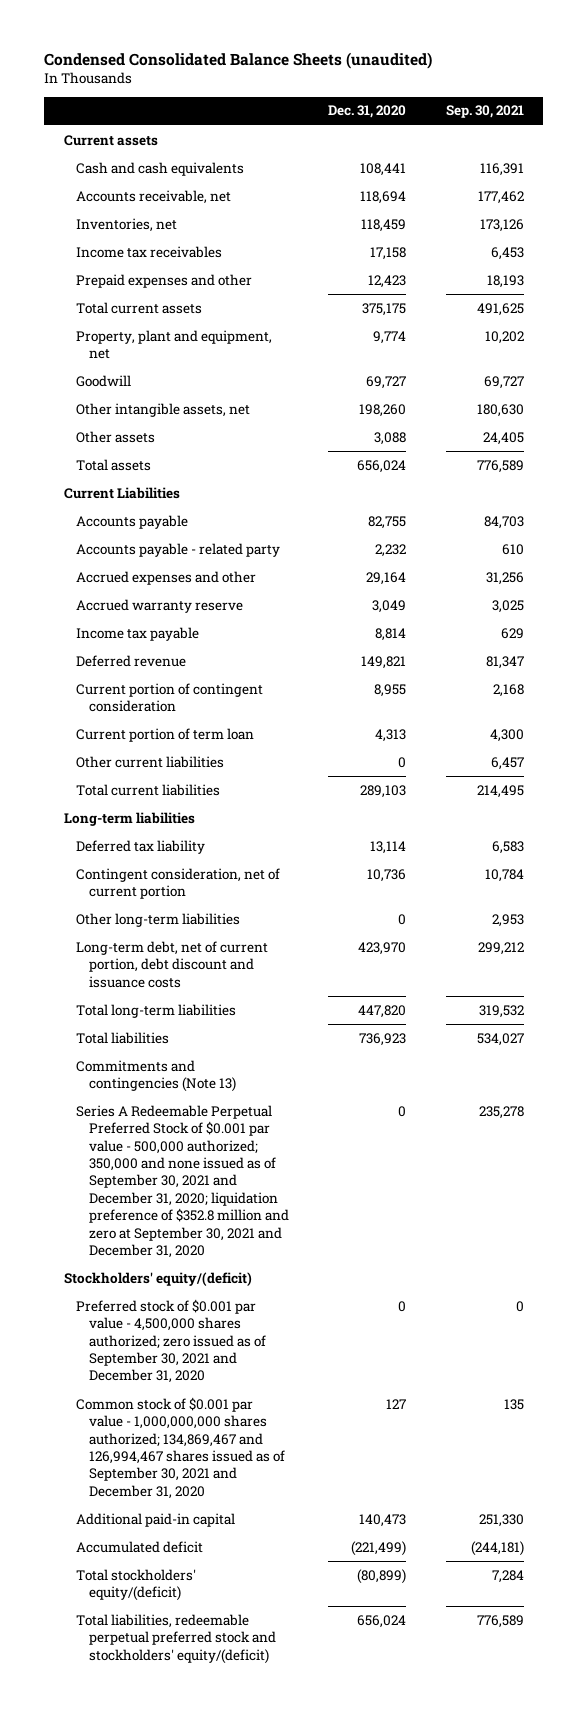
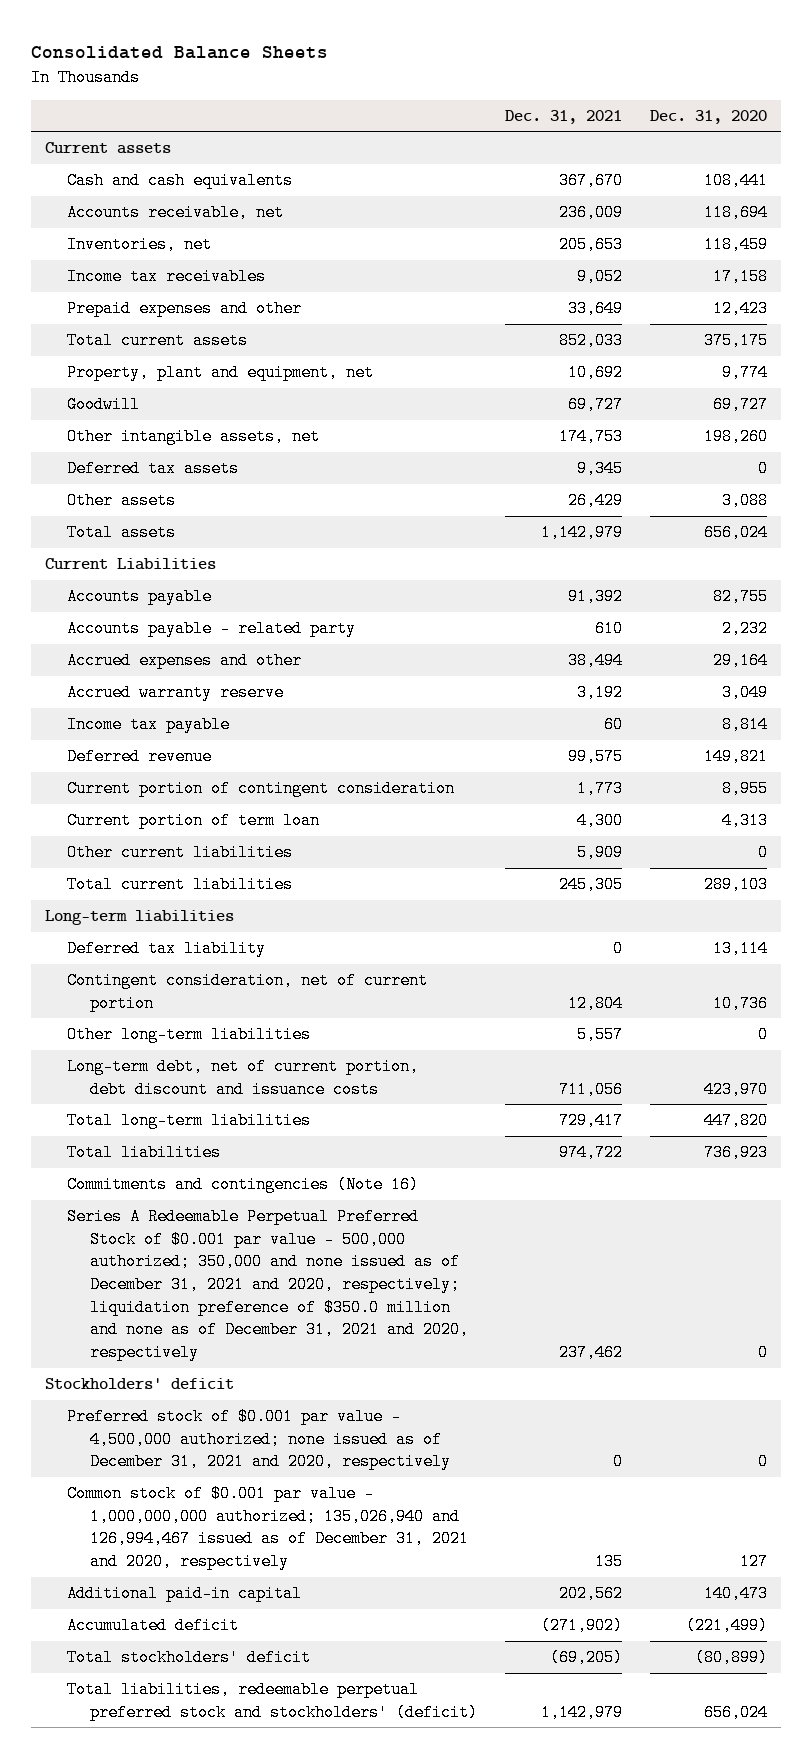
[44,52,433,70] Condensed Consolidated Balance Sheets (unaudited) -> [31,46,329,60] Consolidated Balance Sheets
[445,105,524,119] Sep. 30, 2021 -> none
none -> [504,109,622,124] Dec. 31, 2021
none -> [67,460,240,478] Deferred tax assets
[76,1059,236,1093] Commitments and contingencies (Note 13) -> [67,1176,420,1194] Commitments and contingencies (Note 16)
[76,1104,289,1259] Series A Redeemable Perpetual Preferred Stock of $0.001 par value - 500,000 authorized; 350,000 and none issued as of September 30, 2021 and December 31, 2020; liquidation preference of $352.8 million and zero at September 30, 2021 and December 31, 2020 -> [67,1208,469,1361] Series A Redeemable Perpetual Preferred Stock of $0.001 par value - 500,000 authorized; 350,000 and none issued as of December 31, 2021 and 2020, respectively; liquidation preference of $350.0 million and none as of December 31, 2021 and 2020, respectively
[63,1271,252,1286] Stockholders' equity/(deficit) -> [45,1378,235,1390] Stockholders' deficit
[76,1298,266,1384] Preferred stock of $0.001 par value - 4,500,000 shares authorized; zero issued as of September 30, 2021 and December 31, 2020 -> [67,1408,451,1471] Preferred stock of $0.001 par value - 4,500,000 authorized; none issued as of December 31, 2021 and 2020, respectively
[76,1396,285,1499] Common stock of $0.001 par value - 1,000,000,000 shares authorized; 134,869,467 and 126,994,467 shares issued as of September 30, 2021 and December 31, 2020 -> [67,1485,469,1571] Common stock of $0.001 par value - 1,000,000,000 authorized; 135,026,940 and 126,994,467 issued as of December 31, 2021 and 2020, respectively
[76,1568,197,1602] Total stockholders' equity/(deficit) -> [67,1649,312,1667] Total stockholders' deficit
[76,1613,276,1664] Total liabilities, redeemable perpetual preferred stock and stockholders' equity/(deficit) -> [67,1681,478,1721] Total liabilities, redeemable perpetual preferred stock and stockholders' (deficit)

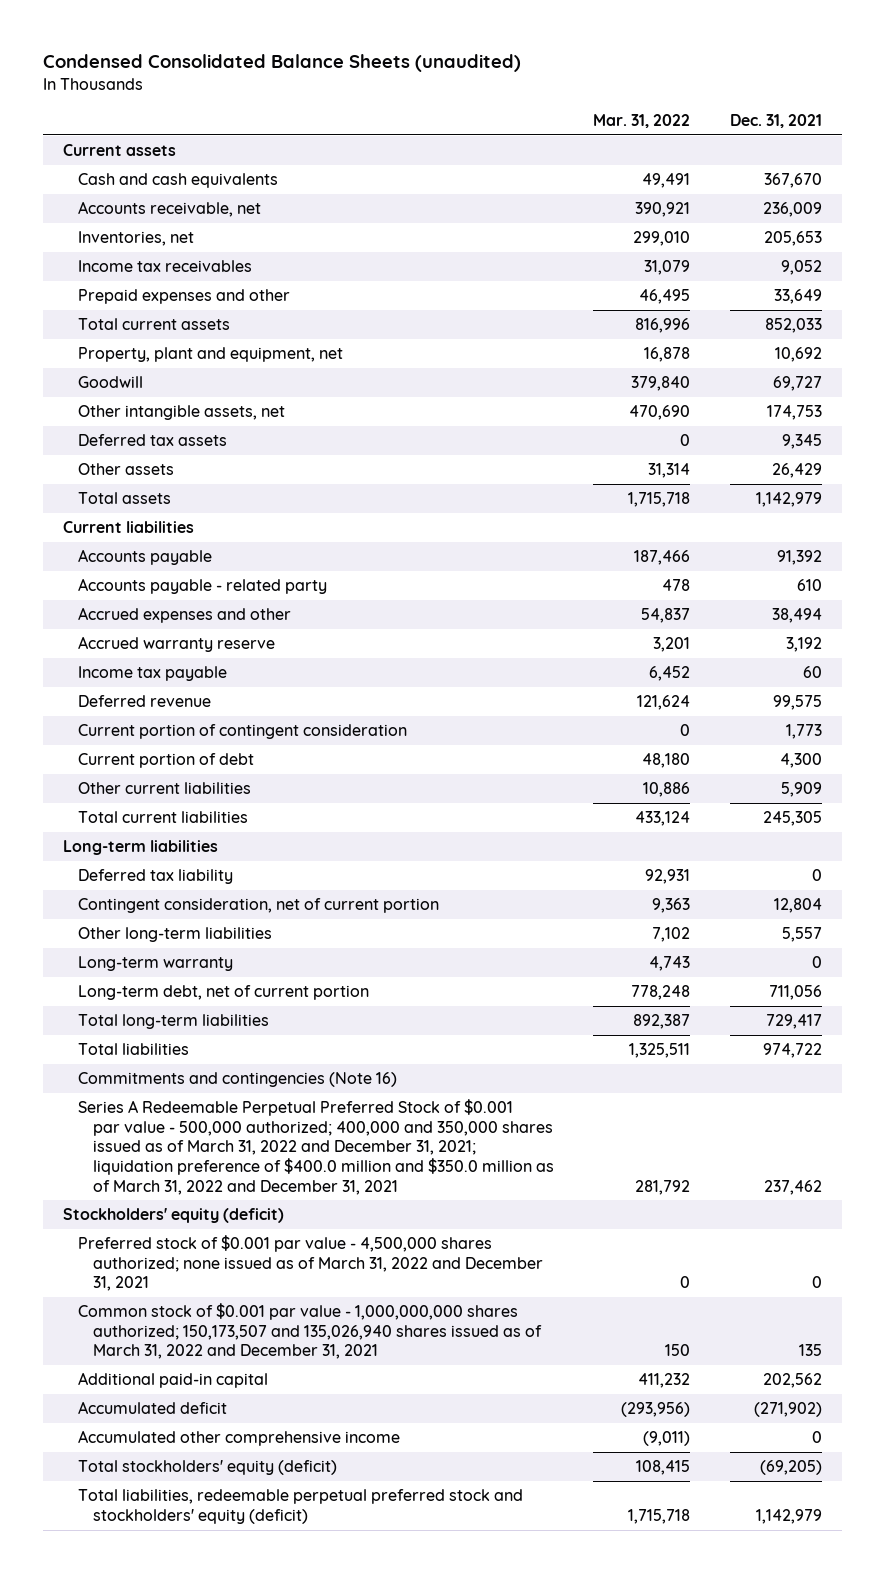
[31,46,329,60] Consolidated Balance Sheets -> [43,54,522,73] Condensed Consolidated Balance Sheets (unaudited)
[649,109,767,124] Dec. 31, 2020 -> none
none -> [593,113,691,128] Mar. 31, 2022
[45,558,217,571] Current Liabilities -> [62,521,194,534] Current liabilities
[67,812,321,830] Current portion of term loan -> [77,753,254,769] Current portion of debt
none -> [77,956,233,972] Long-term warranty
[67,1058,420,1098] Long-term debt, net of current portion, debt discount and issuance costs -> [77,985,369,1001] Long-term debt, net of current portion
[67,1208,469,1361] Series A Redeemable Perpetual Preferred Stock of $0.001 par value - 500,000 authorized; 350,000 and none issued as of December 31, 2021 and 2020, respectively; liquidation preference of $350.0 million and none as of December 31, 2021 and 2020, respectively -> [77,1099,554,1195] Series A Redeemable Perpetual Preferred Stock of $0.001 par value - 500,000 authorized; 400,000 and 350,000 shares issued as of March 31, 2022 and December 31, 2021; liquidation preference of $400.0 million and $350.0 million as of March 31, 2022 and December 31, 2021
[45,1378,235,1390] Stockholders' deficit -> [62,1208,284,1224] Stockholders' equity (deficit)
[67,1408,451,1471] Preferred stock of $0.001 par value - 4,500,000 authorized; none issued as of December 31, 2021 and 2020, respectively -> [77,1235,543,1292] Preferred stock of $0.001 par value - 4,500,000 shares authorized; none issued as of March 31, 2022 and December 31, 2021
[67,1485,469,1571] Common stock of $0.001 par value - 1,000,000,000 authorized; 135,026,940 and 126,994,467 issued as of December 31, 2021 and 2020, respectively -> [77,1303,542,1360] Common stock of $0.001 par value - 1,000,000,000 shares authorized; 150,173,507 and 135,026,940 shares issued as of March 31, 2022 and December 31, 2021
none -> [77,1430,400,1447] Accumulated other comprehensive income
[67,1649,312,1667] Total stockholders' deficit -> [77,1460,337,1476] Total stockholders' equity (deficit)
[67,1681,478,1721] Total liabilities, redeemable perpetual preferred stock and stockholders' (deficit) -> [77,1489,523,1524] Total liabilities, redeemable perpetual preferred stock and stockholders' equity (deficit)

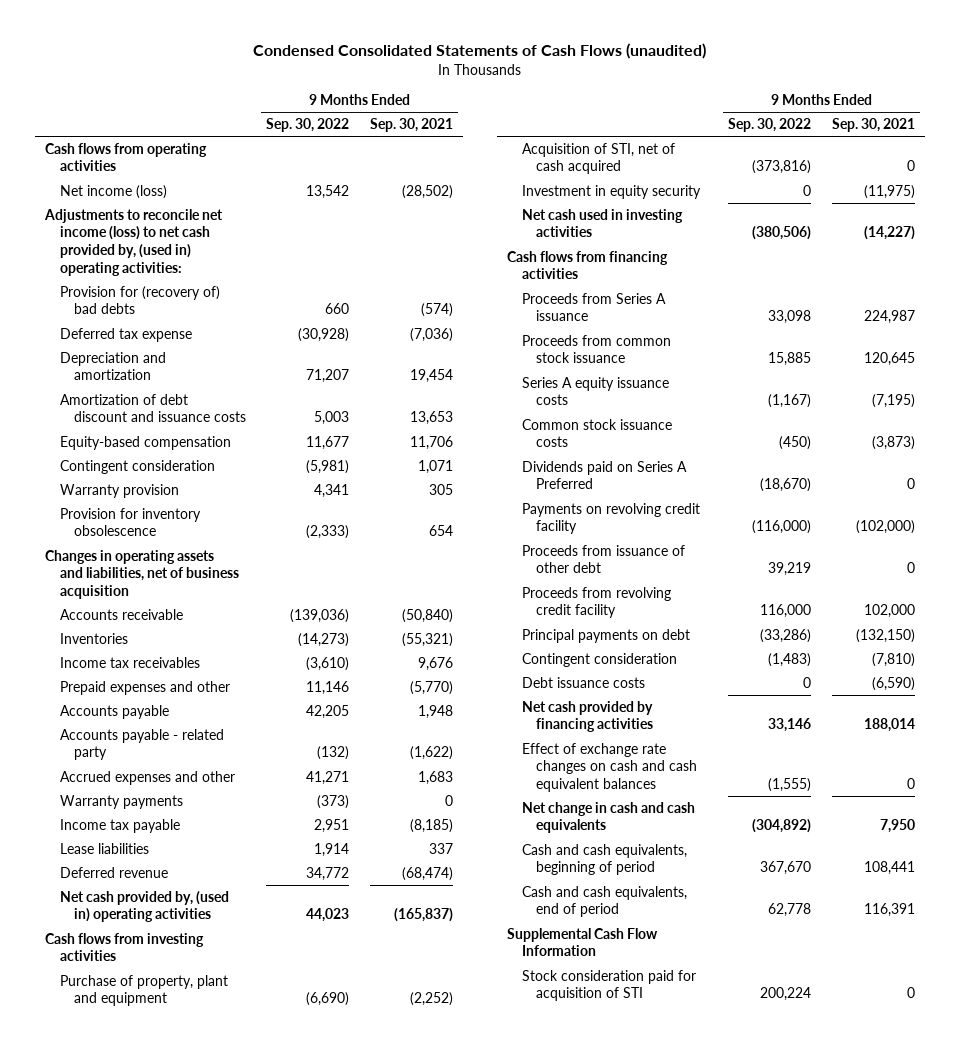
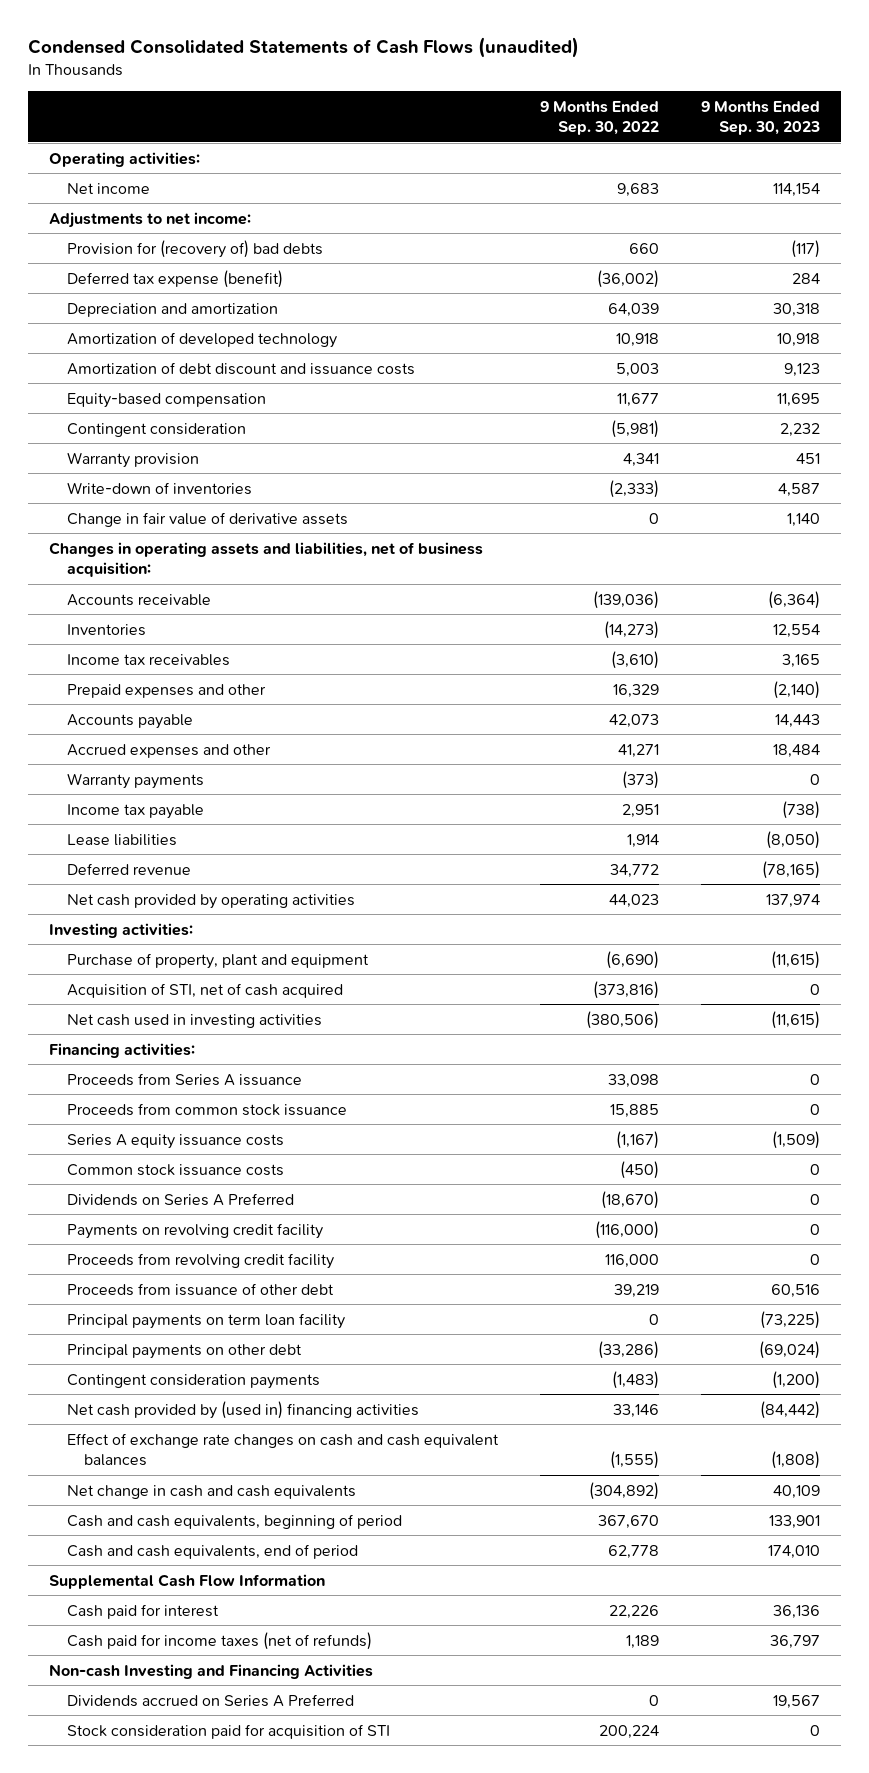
[369,118,453,133] Sep. 30, 2021 -> none
none -> [700,100,820,136] 9 Months Ended Sep. 30, 2023
[45,142,208,172] Cash flows from operating activities -> [49,151,201,167] Operating activities:
[59,184,167,199] Net income (loss) -> [66,182,150,194] Net income
[306,184,350,199] 13,542 -> [616,182,659,197] 9,683
[44,208,224,276] Adjustments to reconcile net income (loss) to net cash provided by, (used in) operating activities: -> [49,211,252,228] Adjustments to net income:
[59,327,192,342] Deferred tax expense -> [66,269,283,288] Deferred tax expense (benefit)
[298,327,350,342] (30,928) -> [596,269,659,288] (36,002)
[306,369,350,384] 71,207 -> [607,302,659,317] 64,039
none -> [66,331,337,348] Amortization of developed technology
[59,507,201,537] Provision for inventory obsolescence -> [66,481,252,495] Write-down of inventories
none -> [66,511,348,527] Change in fair value of derivative assets
[45,549,239,600] Changes in operating assets and liabilities, net of business acquisition -> [49,541,484,578] Changes in operating assets and liabilities, net of business acquisition:
[59,728,224,761] Accounts payable - related party -> none
[306,680,350,695] 11,146 -> [612,683,659,698] 16,329
[306,704,350,719] 42,205 -> [608,713,659,728] 42,073
[59,890,229,923] Net cash provided by, (used in) operating activities -> [66,893,355,909] Net cash provided by operating activities
[45,932,205,962] Cash flows from investing activities -> [49,922,194,938] Investing activities:
[521,184,701,199] Investment in equity security -> none
[507,250,669,280] Cash flows from financing activities -> [49,1042,196,1058] Financing activities:
[521,460,687,490] Dividends paid on Series A Preferred -> [66,1192,294,1206] Dividends on Series A Preferred
[521,676,645,688] Debt issuance costs -> none
[521,544,685,574] Proceeds from issuance of other debt -> [66,1282,334,1296] Proceeds from issuance of other debt
none -> [66,1312,345,1329] Principal payments on term loan facility
[521,628,690,643] Principal payments on debt -> [66,1343,302,1359] Principal payments on other debt
[521,652,677,667] Contingent consideration -> [66,1373,320,1389] Contingent consideration payments
[521,700,653,733] Net cash provided by financing activities -> [66,1400,419,1419] Net cash provided by (used in) financing activities
none -> [66,1603,219,1619] Cash paid for interest
none -> [66,1631,372,1650] Cash paid for income taxes (net of refunds)
none -> [49,1663,374,1679] Non-cash Investing and Financing Activities
none -> [66,1693,354,1707] Dividends accrued on Series A Preferred

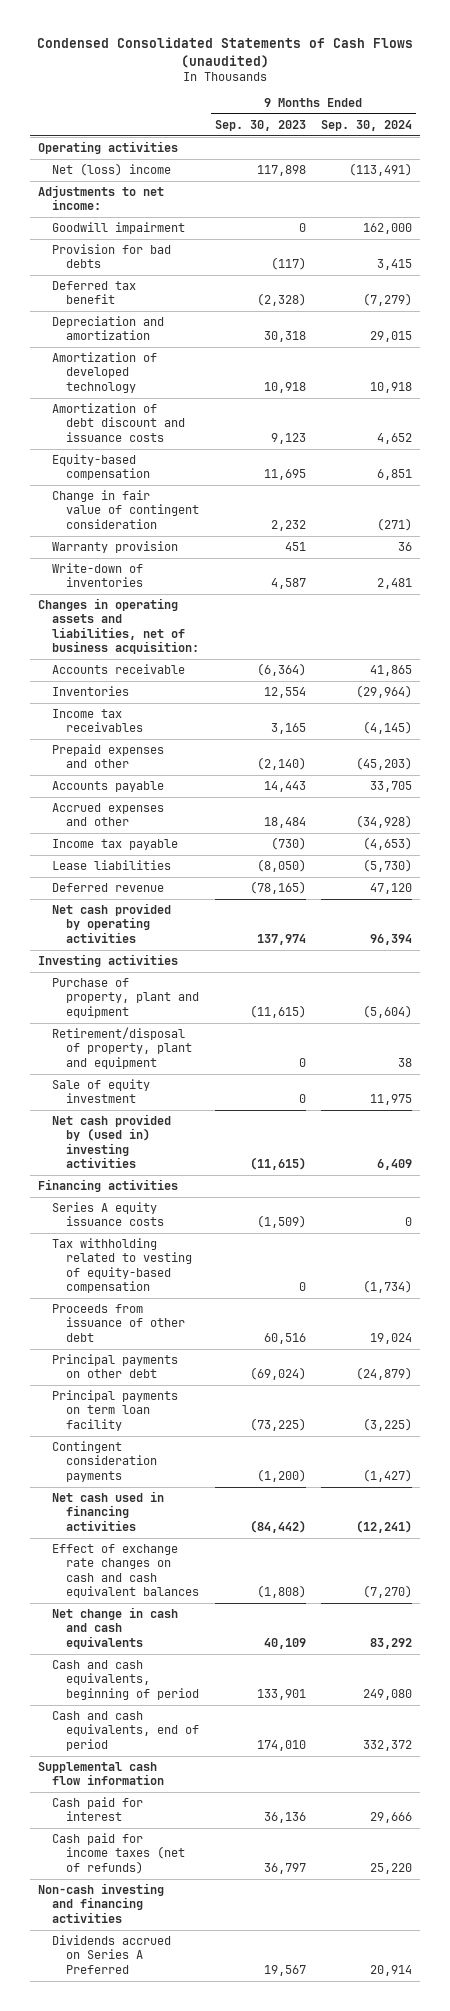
[539,100,659,136] 9 Months Ended Sep. 30, 2022 -> none
none -> [321,119,413,131] Sep. 30, 2024
[49,151,201,167] Operating activities: -> [38,140,179,154] Operating activities
[66,182,150,194] Net income -> [51,162,171,176] Net (loss) income
[772,182,820,197] 114,154 -> [256,164,306,176] 117,898
none -> [51,221,185,234] Goodwill impairment
[66,239,323,258] Provision for (recovery of) bad debts -> [51,243,171,269] Provision for bad debts
[66,269,283,288] Deferred tax expense (benefit) -> [51,280,136,305] Deferred tax benefit
[791,272,820,284] 284 -> [256,293,306,307] (2,328)
[66,422,246,437] Contingent consideration -> [51,489,199,529] Change in fair value of contingent consideration
[66,511,348,527] Change in fair value of derivative assets -> none
[66,772,204,789] Warranty payments -> none
[781,800,820,819] (738) -> [270,836,306,850] (730)
[49,922,194,938] Investing activities: -> [38,953,179,967] Investing activities
[66,982,343,998] Acquisition of STI, net of cash acquired -> none
[66,1072,302,1086] Proceeds from Series A issuance -> none
[66,1102,347,1116] Proceeds from common stock issuance -> none
none -> [51,1026,192,1069] Retirement/disposal of property, plant and equipment
none -> [51,1078,150,1104] Sale of equity investment
[66,1013,322,1028] Net cash used in investing activities -> [51,1113,171,1169] Net cash provided by (used in) investing activities
[49,1042,196,1058] Financing activities: -> [38,1178,179,1192] Financing activities
[66,1163,284,1176] Common stock issuance costs -> none
[66,1192,294,1206] Dividends on Series A Preferred -> none
[66,1222,323,1239] Payments on revolving credit facility -> none
[66,1252,334,1269] Proceeds from revolving credit facility -> none
none -> [51,1237,192,1294] Tax withholding related to vesting of equity-based compensation
[66,1312,345,1329] Principal payments on term loan facility -> [51,1389,178,1431] Principal payments on term loan facility
[66,1400,419,1419] Net cash provided by (used in) financing activities -> [51,1490,164,1531] Net cash used in financing activities
[49,1573,326,1589] Supplemental Cash Flow Information -> [38,1761,164,1786] Supplemental cash flow information
[49,1663,374,1679] Non-cash Investing and Financing Activities -> [38,1882,165,1923] Non-cash investing and financing activities
[66,1723,390,1739] Stock consideration paid for acquisition of STI -> none

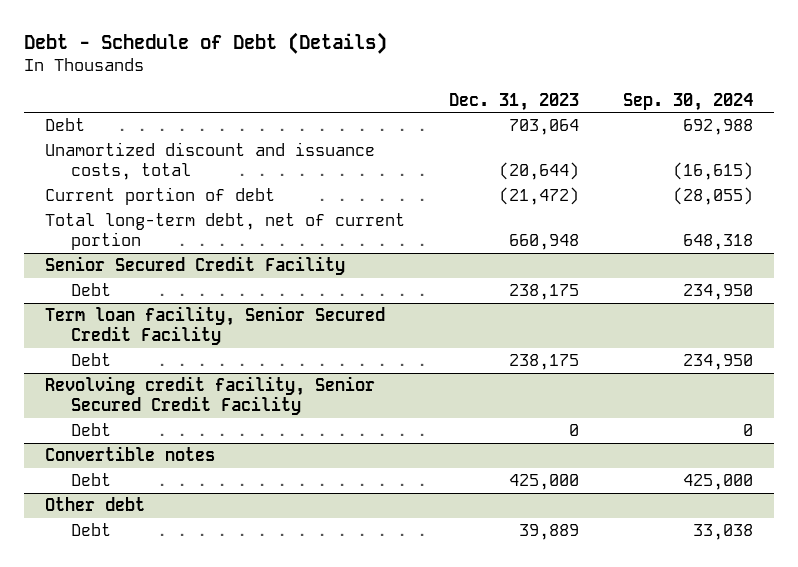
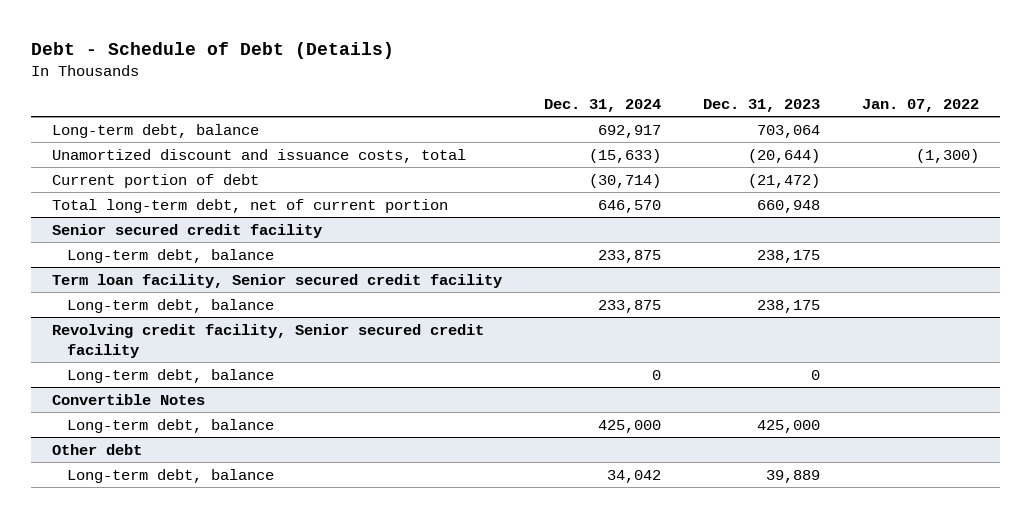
[622,92,753,111] Sep. 30, 2024 -> none
none -> [543,98,661,112] Dec. 31, 2024
none -> [862,98,980,112] Jan. 07, 2022
[45,118,86,132] Debt -> [51,123,259,138] Long-term debt, balance
[45,256,346,276] Senior Secured Credit Facility -> [51,223,322,238] Senior secured credit facility
[71,283,112,297] Debt -> [67,248,275,263] Long-term debt, balance
[45,306,386,346] Term loan facility, Senior Secured Credit Facility -> [51,273,502,288] Term loan facility, Senior secured credit facility
[71,353,112,367] Debt -> [67,298,275,313] Long-term debt, balance
[45,376,376,416] Revolving credit facility, Senior Secured Credit Facility -> [51,323,484,358] Revolving credit facility, Senior secured credit facility
[71,423,112,437] Debt -> [67,368,275,383] Long-term debt, balance
[45,446,216,462] Convertible notes -> [51,393,205,405] Convertible Notes
[71,473,112,487] Debt -> [67,418,275,433] Long-term debt, balance
[71,523,112,537] Debt -> [67,468,275,483] Long-term debt, balance

